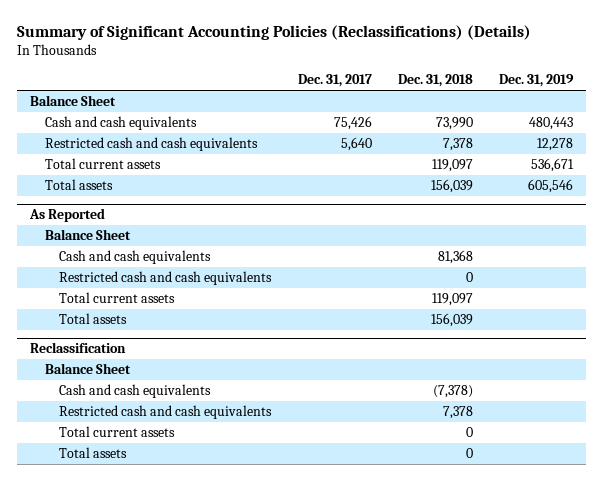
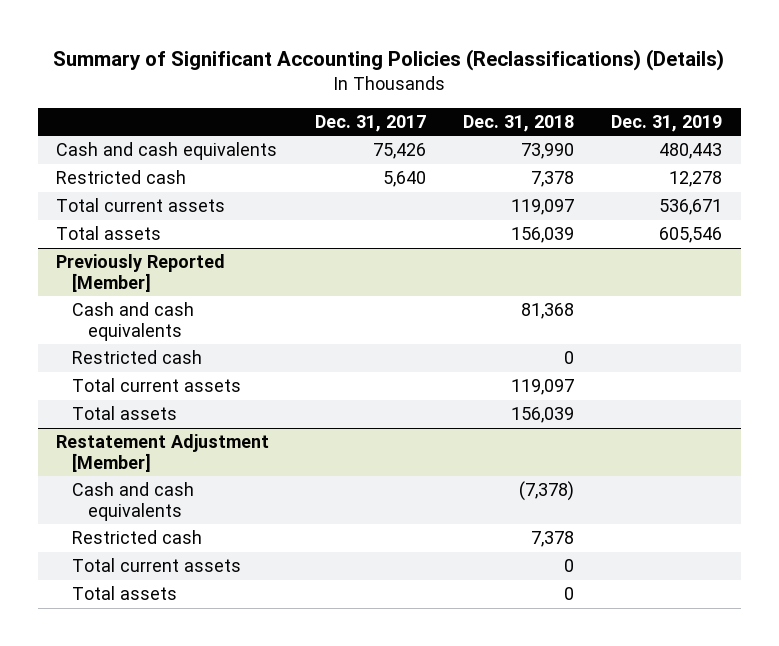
[29,95,116,107] Balance Sheet -> none
[44,137,258,152] Restricted cash and cash equivalents -> [56,170,187,185] Restricted cash
[44,229,131,241] Balance Sheet -> none
[28,208,105,223] As Reported -> [56,254,226,292] Previously Reported [Member]
[59,271,273,286] Restricted cash and cash equivalents -> [72,350,203,365] Restricted cash
[44,363,131,375] Balance Sheet -> none
[29,342,126,354] Reclassification -> [56,434,270,472] Restatement Adjustment [Member]
[59,405,273,420] Restricted cash and cash equivalents -> [72,530,203,545] Restricted cash

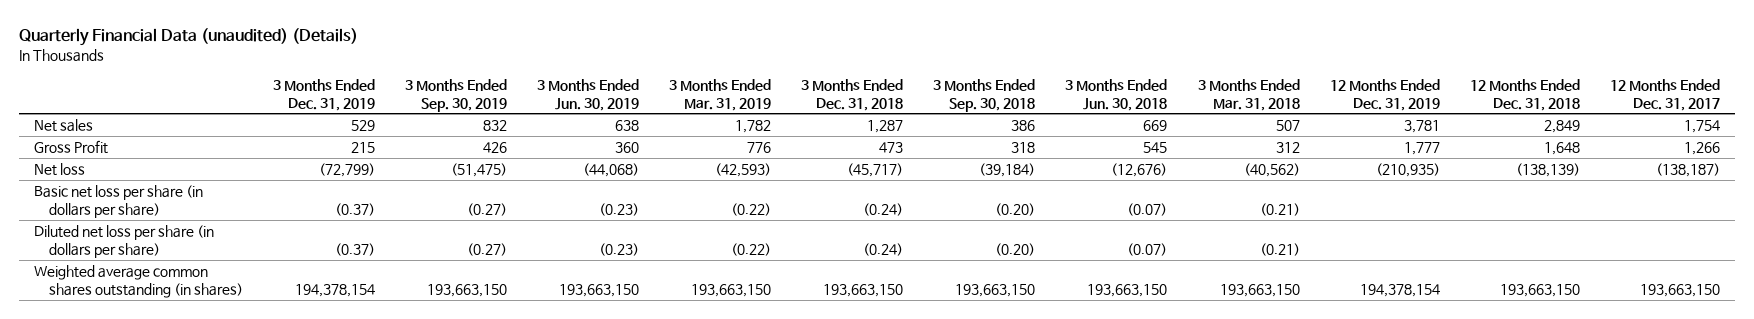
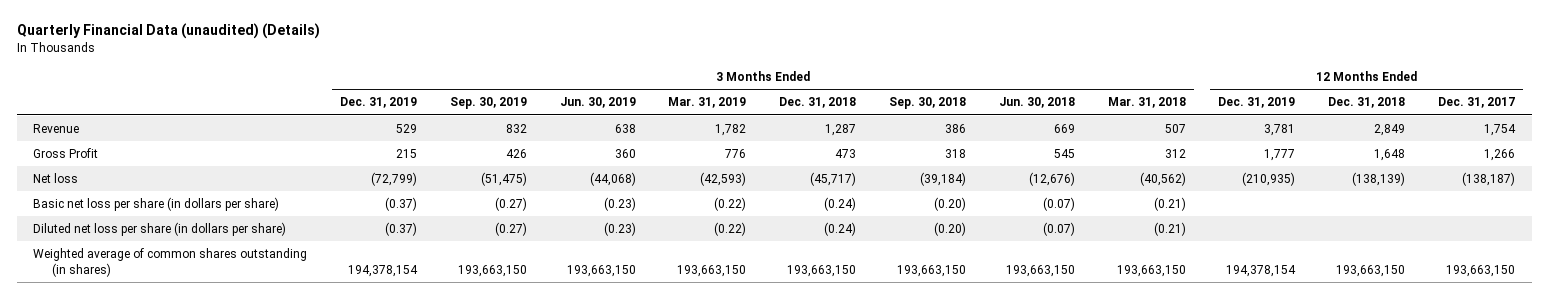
[34,118,94,132] Net sales -> [33,123,80,133] Revenue
[34,264,243,298] Weighted average common shares outstanding (in shares) -> [33,247,308,277] Weighted average of common shares outstanding (in shares)

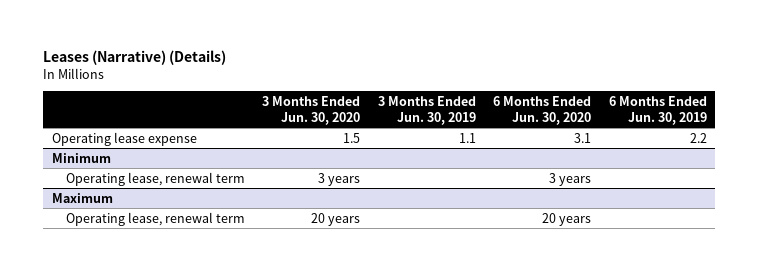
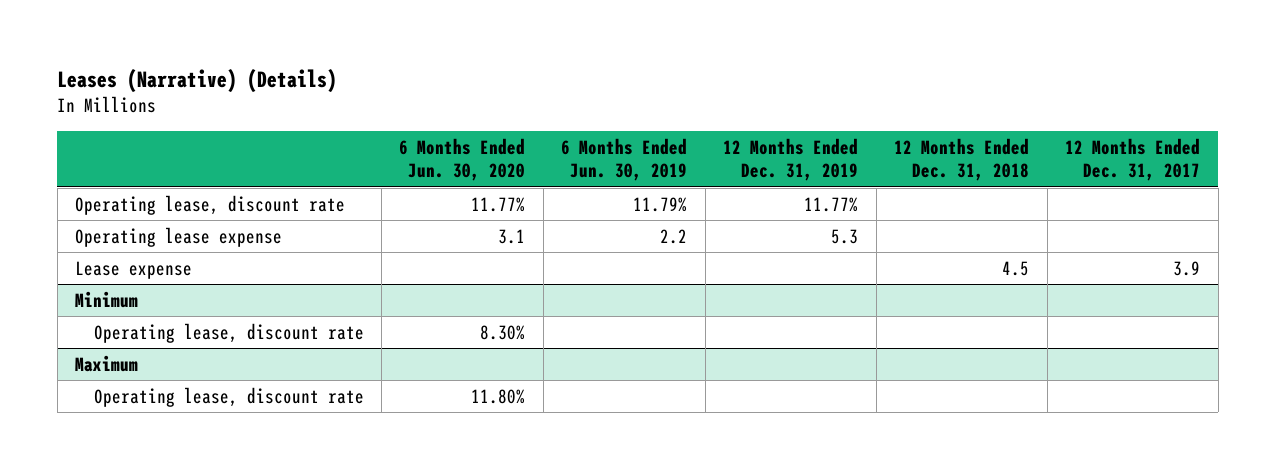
[262,95,361,125] 3 Months Ended Jun. 30, 2020 -> none
[377,95,476,125] 3 Months Ended Jun. 30, 2019 -> none
none -> [723,137,859,182] 12 Months Ended Dec. 31, 2019
none -> [894,137,1030,182] 12 Months Ended Dec. 31, 2018
none -> [1065,137,1201,182] 12 Months Ended Dec. 31, 2017
none -> [75,194,346,215] Operating lease, discount rate
none -> [75,260,193,279] Lease expense
[65,171,245,186] Operating lease, renewal term -> none
none -> [93,322,364,343] Operating lease, discount rate
[65,211,245,226] Operating lease, renewal term -> none
none -> [93,386,364,407] Operating lease, discount rate

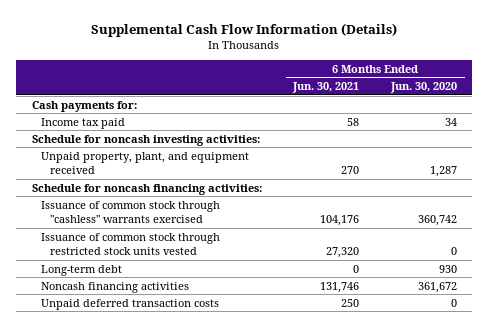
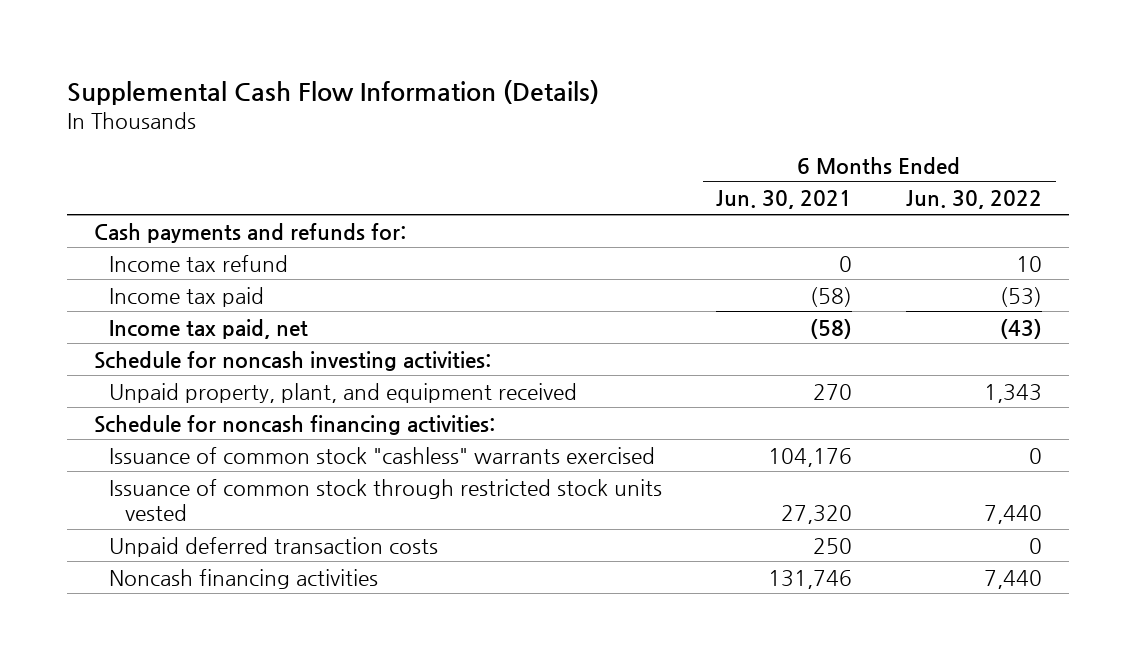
[389,82,457,94] Jun. 30, 2020 -> none
none -> [906,190,1043,210] Jun. 30, 2022
[32,100,138,112] Cash payments for: -> [93,222,406,243] Cash payments and refunds for:
none -> [109,254,289,272] Income tax refund
[347,117,360,126] 58 -> [810,286,853,307] (58)
none -> [109,318,309,339] Income tax paid, net
[40,200,220,224] Issuance of common stock through "cashless" warrants exercised -> [109,446,656,464] Issuance of common stock "cashless" warrants exercised
[40,264,122,276] Long-term debt -> none
[40,281,189,293] Noncash financing activities -> [109,568,379,589] Noncash financing activities

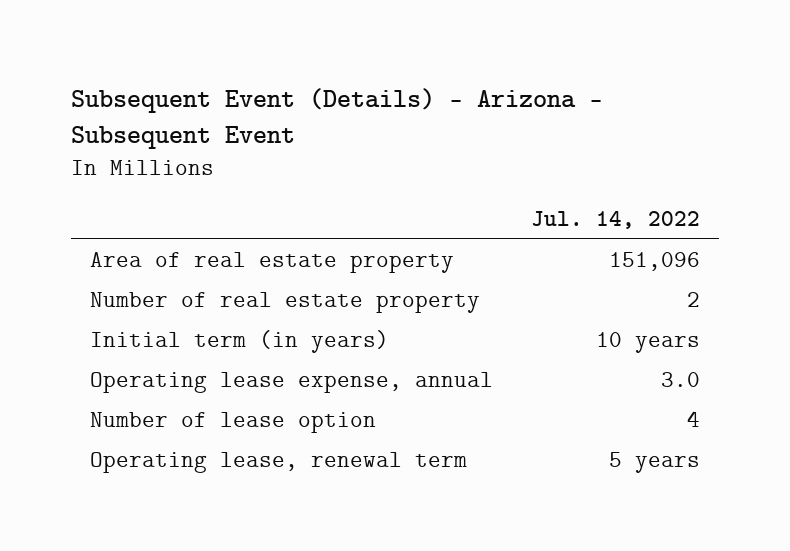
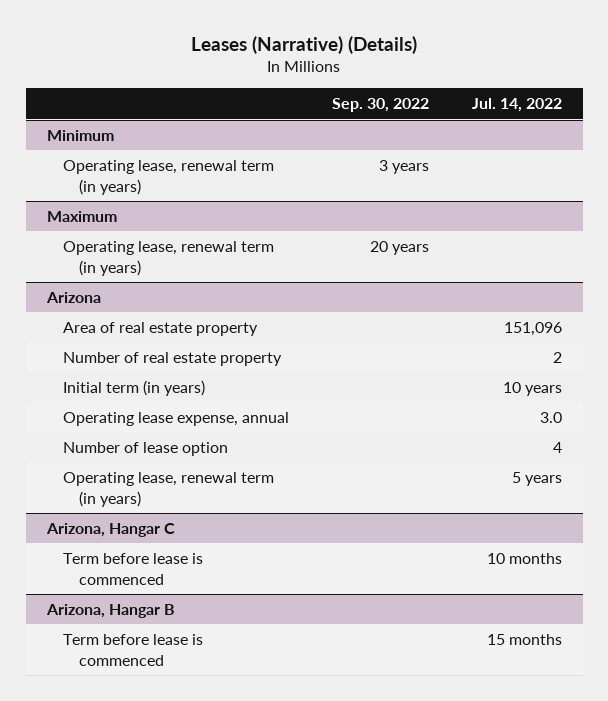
[70,88,603,150] Subsequent Event (Details) - Arizona - Subsequent Event -> [191,35,418,54] Leases (Narrative) (Details)
none -> [331,98,429,113] Sep. 30, 2022
none -> [46,130,114,142] Minimum
none -> [63,160,275,195] Operating lease, renewal term (in years)
none -> [46,211,117,223] Maximum
none -> [63,241,275,276] Operating lease, renewal term (in years)
none -> [45,292,101,304] Arizona
[89,452,467,474] Operating lease, renewal term -> [63,472,275,507] Operating lease, renewal term (in years)
none -> [45,523,175,538] Arizona, Hangar C
none -> [63,553,204,585] Term before lease is commenced
none -> [45,604,175,619] Arizona, Hangar B
none -> [63,634,204,666] Term before lease is commenced

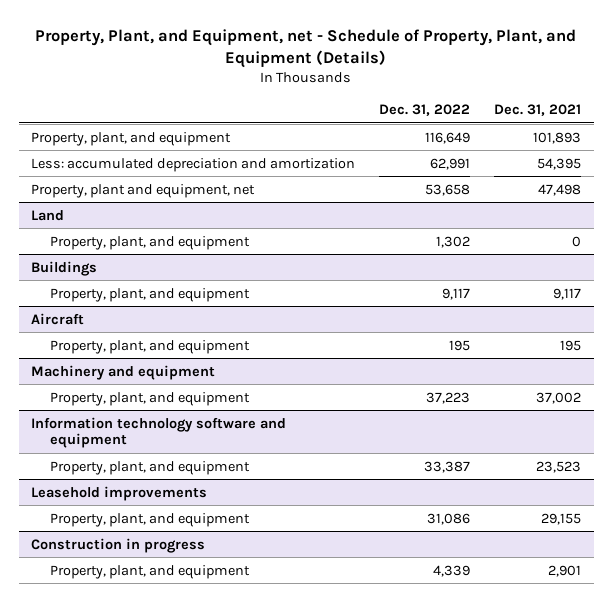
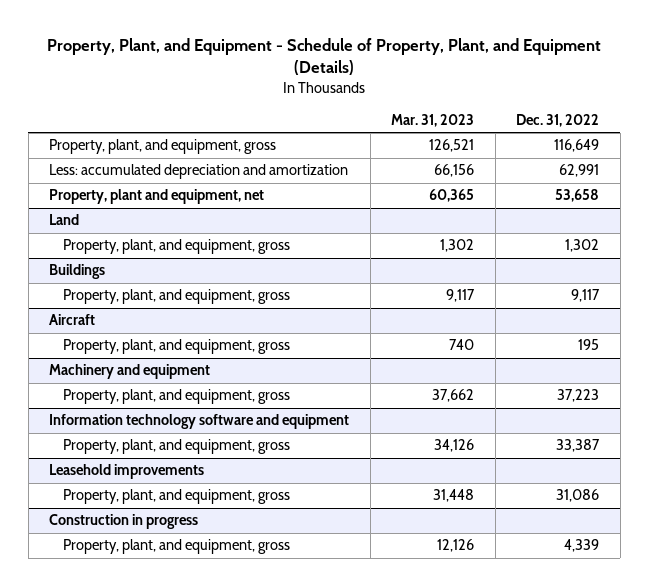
[35,28,577,69] Property, Plant, and Equipment, net - Schedule of Property, Plant, and Equipment (Details) -> [47,37,602,76] Property, Plant, and Equipment - Schedule of Property, Plant, and Equipment (Details)
[494,104,582,117] Dec. 31, 2021 -> none
none -> [391,113,475,127] Mar. 31, 2023
[30,131,231,146] Property, plant, and equipment -> [49,139,277,155] Property, plant, and equipment, gross
[50,235,251,250] Property, plant, and equipment -> [63,239,291,255] Property, plant, and equipment, gross
[50,287,251,302] Property, plant, and equipment -> [63,289,291,305] Property, plant, and equipment, gross
[50,339,251,354] Property, plant, and equipment -> [63,339,291,355] Property, plant, and equipment, gross
[50,391,251,406] Property, plant, and equipment -> [63,389,291,405] Property, plant, and equipment, gross
[50,460,251,475] Property, plant, and equipment -> [63,439,291,455] Property, plant, and equipment, gross
[50,512,251,527] Property, plant, and equipment -> [63,489,291,505] Property, plant, and equipment, gross
[50,564,251,579] Property, plant, and equipment -> [63,539,291,555] Property, plant, and equipment, gross

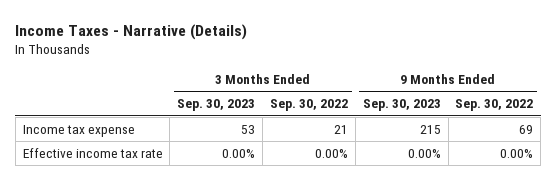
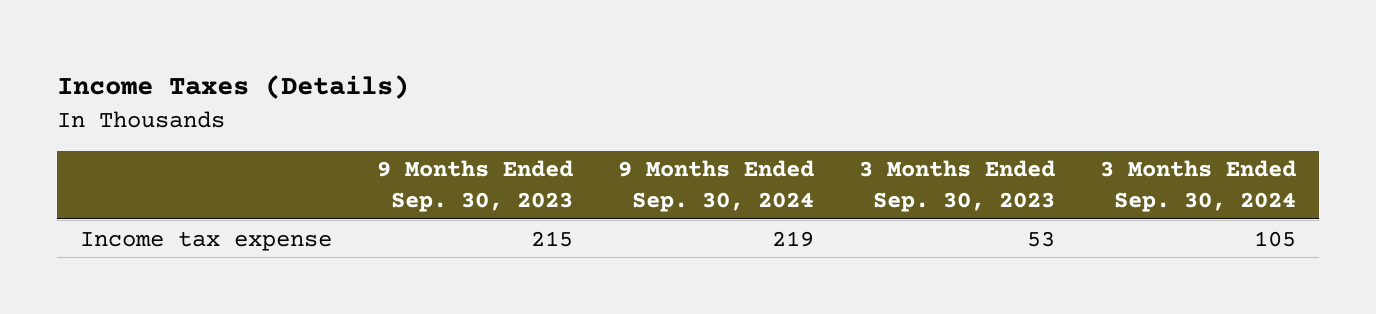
[15,24,248,41] Income Taxes - Narrative (Details) -> [57,75,410,100] Income Taxes (Details)
[269,99,348,112] Sep. 30, 2022 -> none
[455,99,534,112] Sep. 30, 2022 -> none
none -> [617,160,814,213] 9 Months Ended Sep. 30, 2024
none -> [1100,160,1297,213] 3 Months Ended Sep. 30, 2024
[22,147,163,158] Effective income tax rate -> none

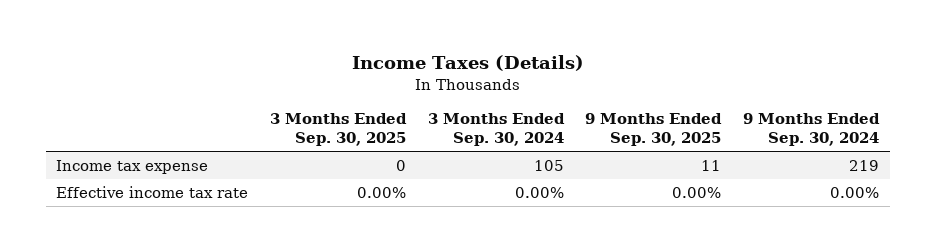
[376,160,573,213] 9 Months Ended Sep. 30, 2023 -> none
[858,160,1055,213] 3 Months Ended Sep. 30, 2023 -> none
none -> [270,112,408,147] 3 Months Ended Sep. 30, 2025
none -> [585,112,723,147] 9 Months Ended Sep. 30, 2025
none -> [56,186,249,199] Effective income tax rate

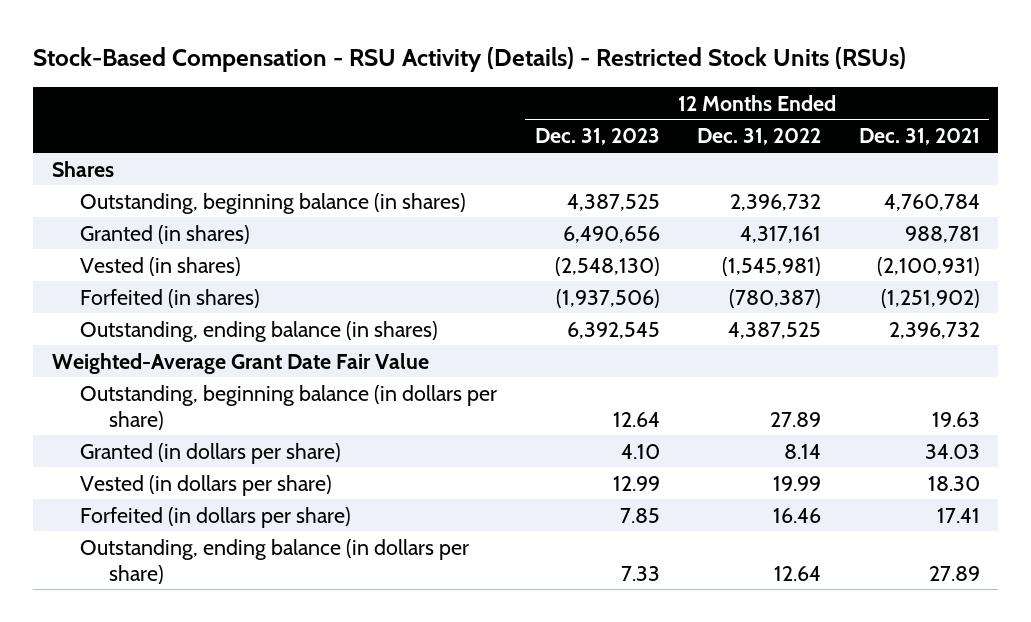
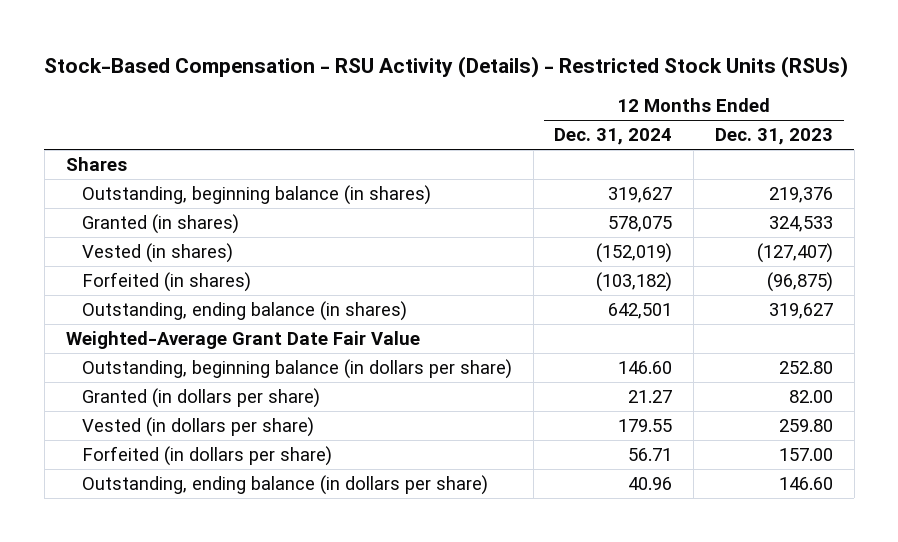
[697,128,822,146] Dec. 31, 2022 -> none
[858,128,980,146] Dec. 31, 2021 -> none
none -> [554,128,673,146] Dec. 31, 2024
[566,193,660,211] 4,387,525 -> [768,187,833,204] 219,376
[562,225,660,243] 6,490,656 -> [768,216,833,233] 324,533
[554,256,660,276] (2,548,130) -> [756,243,833,264] (127,407)
[555,288,660,308] (1,937,506) -> [766,272,833,293] (96,875)
[566,321,660,339] 6,392,545 -> [768,303,833,320] 319,627
[612,411,660,427] 12.64 -> [778,361,833,375] 252.80
[620,443,660,459] 4.10 -> [788,390,833,404] 82.00
[612,475,660,491] 12.99 -> [778,419,833,433] 259.80
[619,507,660,523] 7.85 -> [778,448,833,462] 157.00
[620,565,660,581] 7.33 -> [778,477,833,491] 146.60

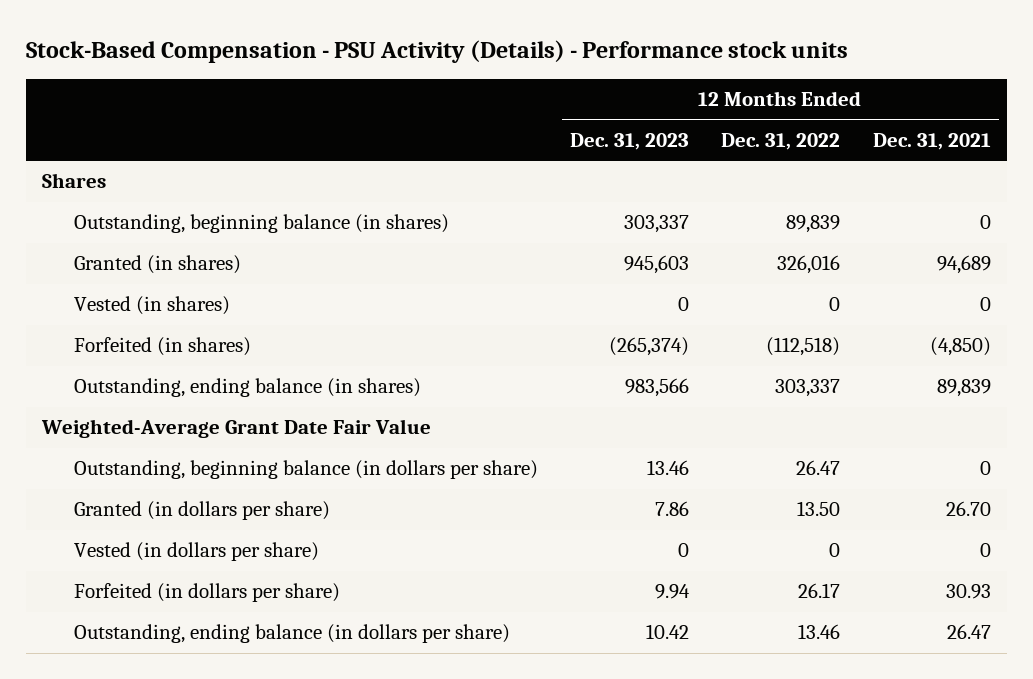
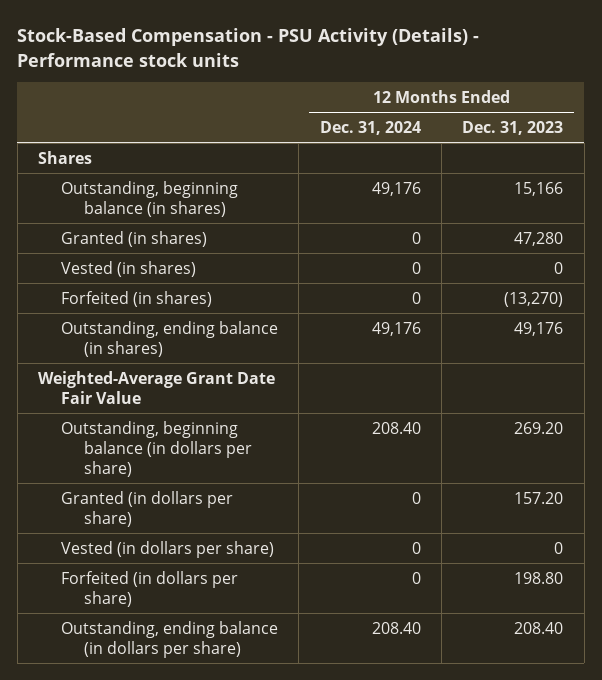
[721,132,841,150] Dec. 31, 2022 -> none
[872,132,991,150] Dec. 31, 2021 -> none
none -> [319,120,421,135] Dec. 31, 2024
[624,215,690,234] 303,337 -> [514,181,564,196] 15,166
[624,255,690,275] 945,603 -> [514,231,564,246] 47,280
[609,337,690,357] (265,374) -> [504,291,564,307] (13,270)
[625,378,690,398] 983,566 -> [514,321,564,336] 49,176
[647,460,690,476] 13.46 -> [514,421,564,434] 269.20
[655,501,690,517] 7.86 -> [514,491,564,504] 157.20
[655,584,691,600] 9.94 -> [514,571,564,584] 198.80
[646,624,690,640] 10.42 -> [514,621,564,634] 208.40

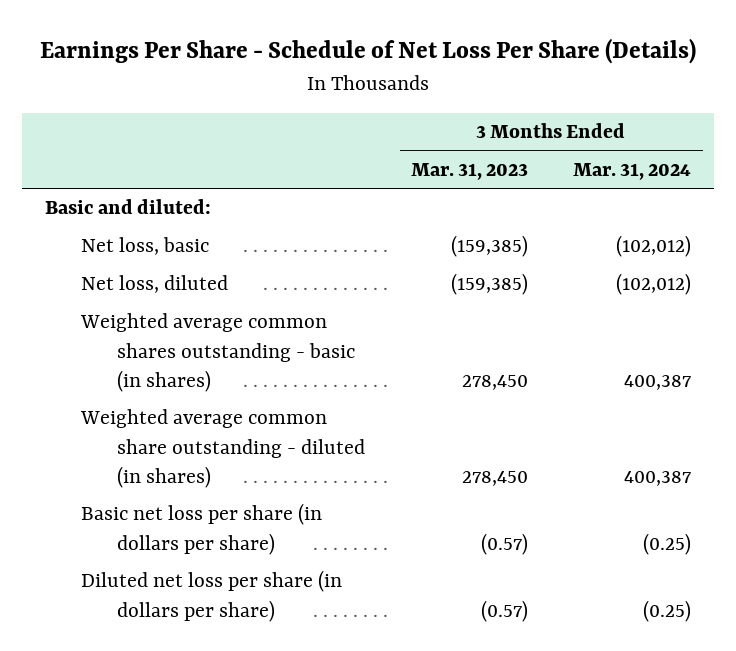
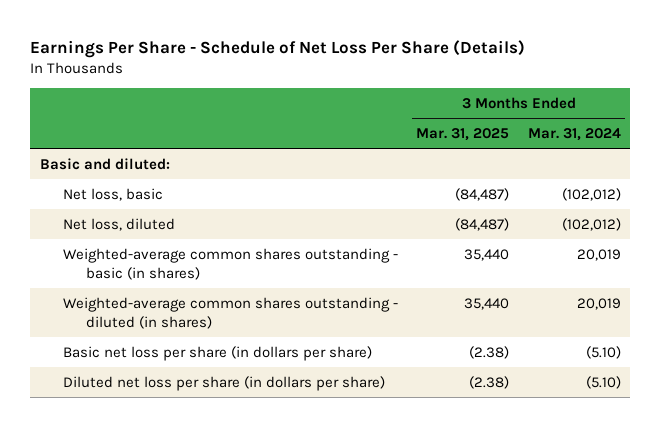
[410,163,528,181] Mar. 31, 2023 -> none
none -> [416,127,510,141] Mar. 31, 2025
[80,313,356,393] Weighted average common shares outstanding - basic (in shares) -> [62,247,398,280] Weighted-average common shares outstanding - basic (in shares)
[624,375,692,391] 400,387 -> [576,248,621,261] 20,019
[80,409,366,489] Weighted average common share outstanding - diluted (in shares) -> [62,296,398,329] Weighted-average common shares outstanding - diluted (in shares)
[624,471,692,487] 400,387 -> [576,297,621,310] 20,019
[643,532,692,555] (0.25) -> [585,345,621,359] (5.10)
[643,599,692,622] (0.25) -> [585,375,621,389] (5.10)

